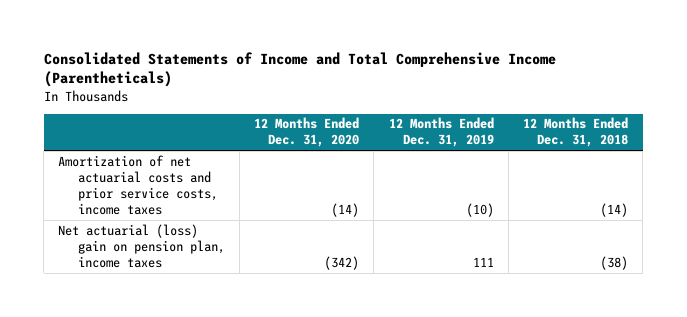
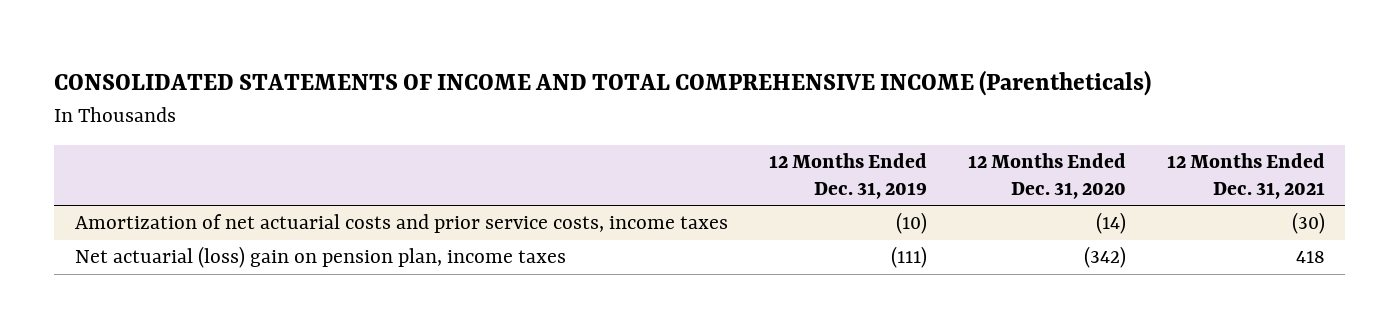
[43,51,556,88] Consolidated Statements of Income and Total Comprehensive Income (Parentheticals) -> [54,70,1152,97] CONSOLIDATED STATEMENTS OF INCOME AND TOTAL COMPREHENSIVE INCOME (Parentheticals)
[523,117,629,148] 12 Months Ended Dec. 31, 2018 -> none
none -> [1166,153,1325,200] 12 Months Ended Dec. 31, 2021
[472,256,494,267] 111 -> [890,246,927,269] (111)

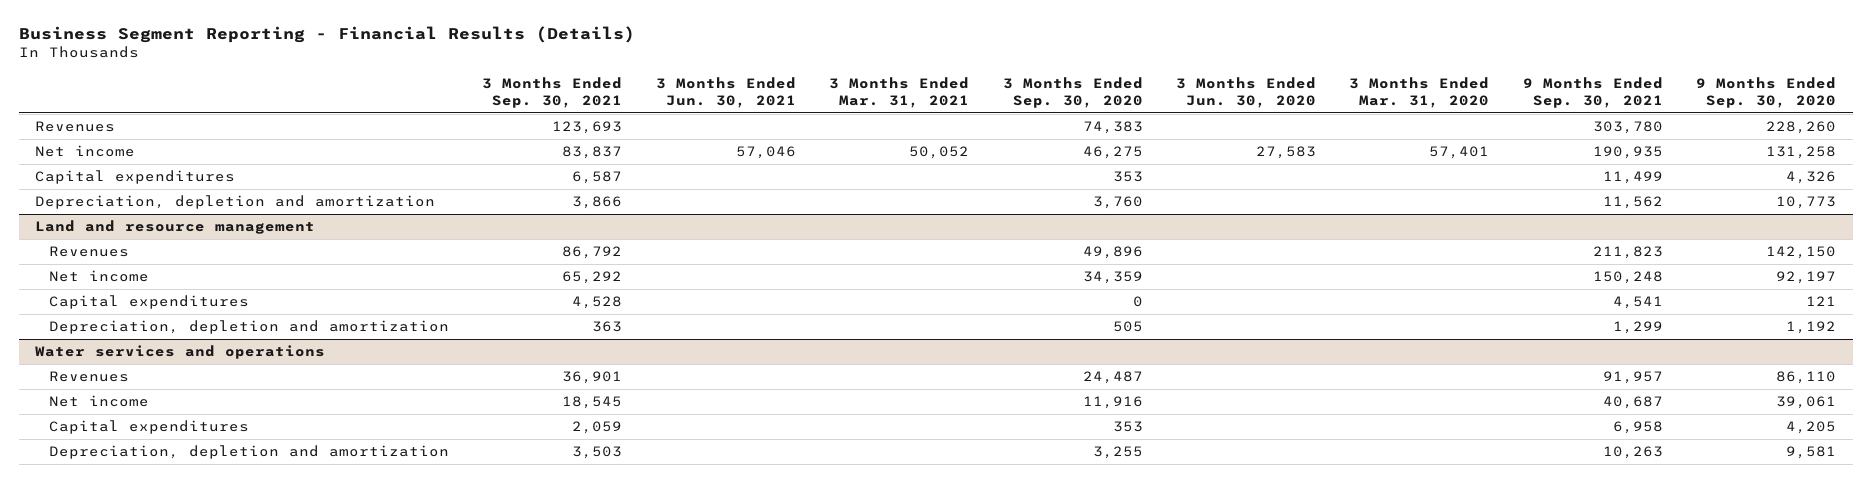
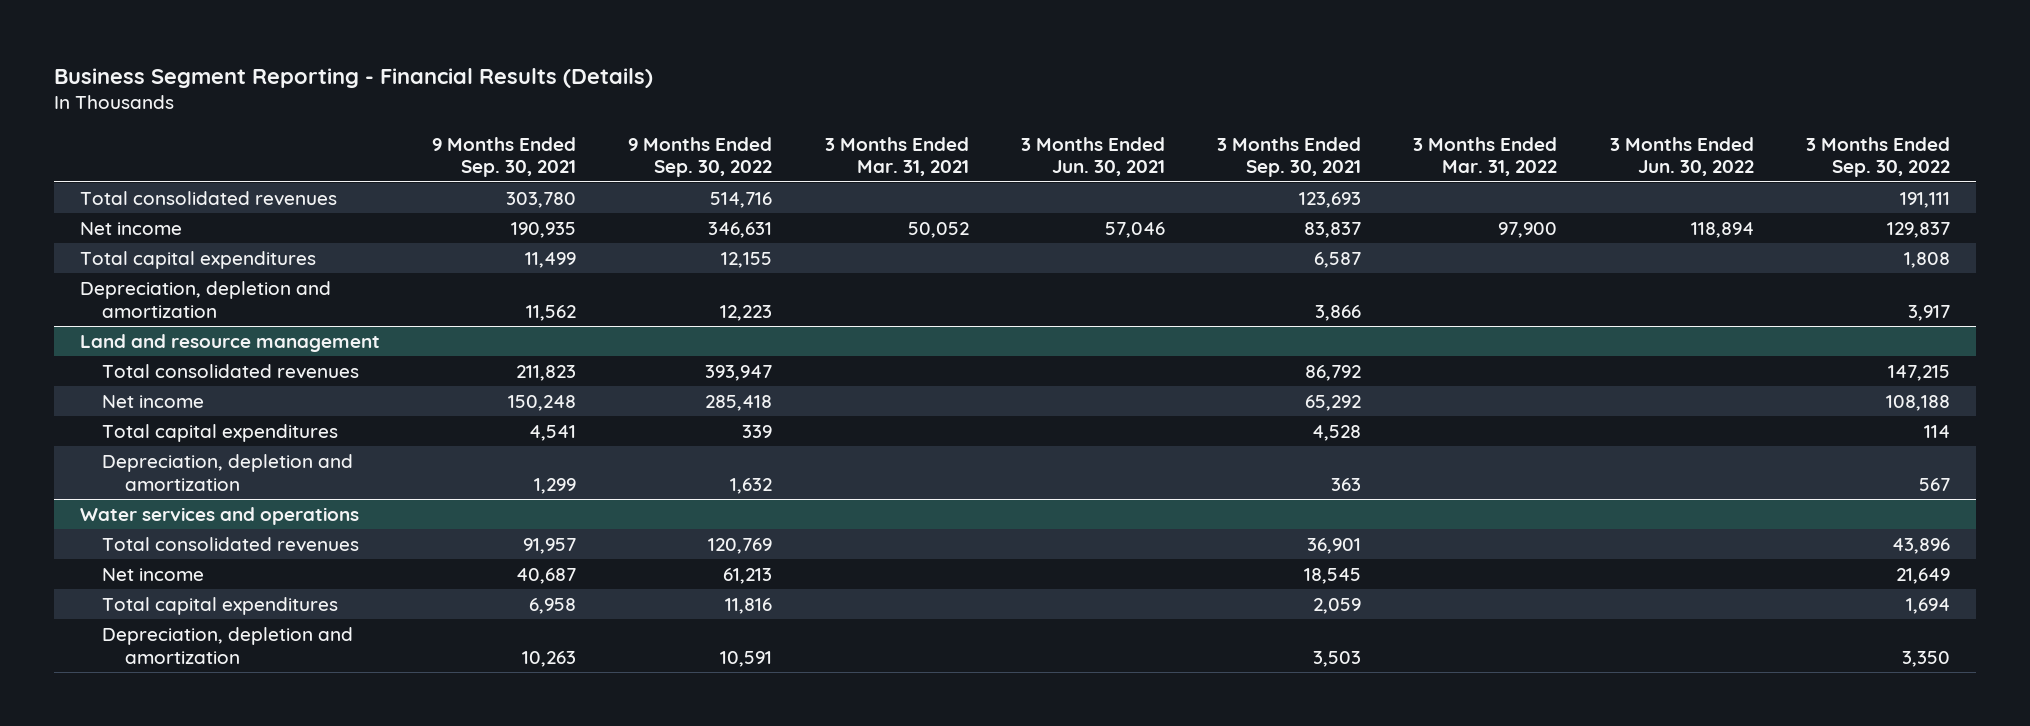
[1002,76,1143,108] 3 Months Ended Sep. 30, 2020 -> none
[1175,76,1316,108] 3 Months Ended Jun. 30, 2020 -> none
[1349,76,1490,108] 3 Months Ended Mar. 31, 2020 -> none
[1696,76,1837,108] 9 Months Ended Sep. 30, 2020 -> none
none -> [628,136,773,178] 9 Months Ended Sep. 30, 2022
none -> [1413,136,1558,177] 3 Months Ended Mar. 31, 2022
none -> [1609,136,1754,177] 3 Months Ended Jun. 30, 2022
none -> [1805,136,1950,178] 3 Months Ended Sep. 30, 2022
[35,121,116,133] Revenues -> [79,190,337,206] Total consolidated revenues
[35,170,236,185] Capital expenditures -> [79,250,316,269] Total capital expenditures
[48,246,129,258] Revenues -> [102,363,360,379] Total consolidated revenues
[48,295,249,310] Capital expenditures -> [102,423,339,442] Total capital expenditures
[48,371,129,383] Revenues -> [102,536,360,552] Total consolidated revenues
[48,420,249,435] Capital expenditures -> [102,596,339,615] Total capital expenditures

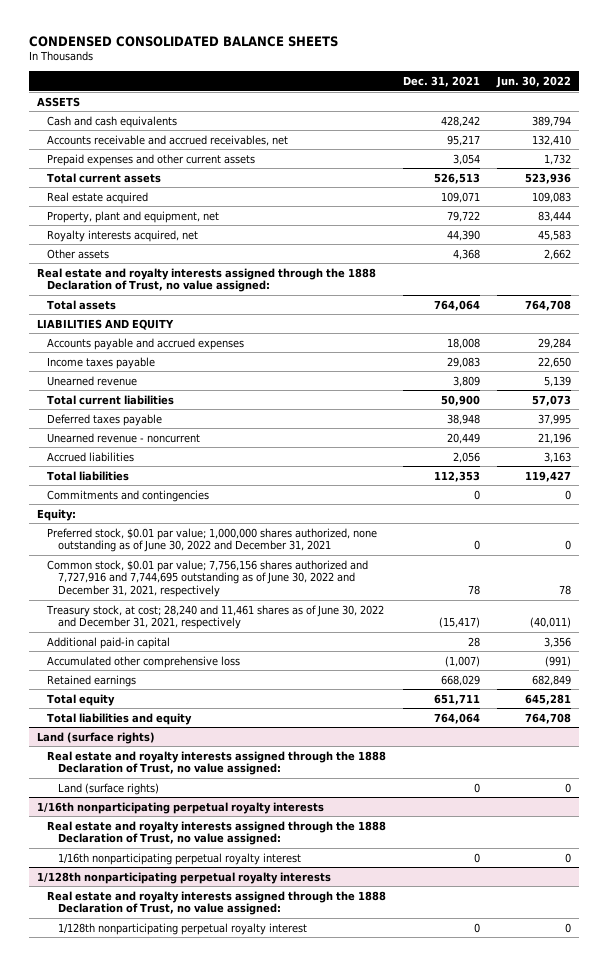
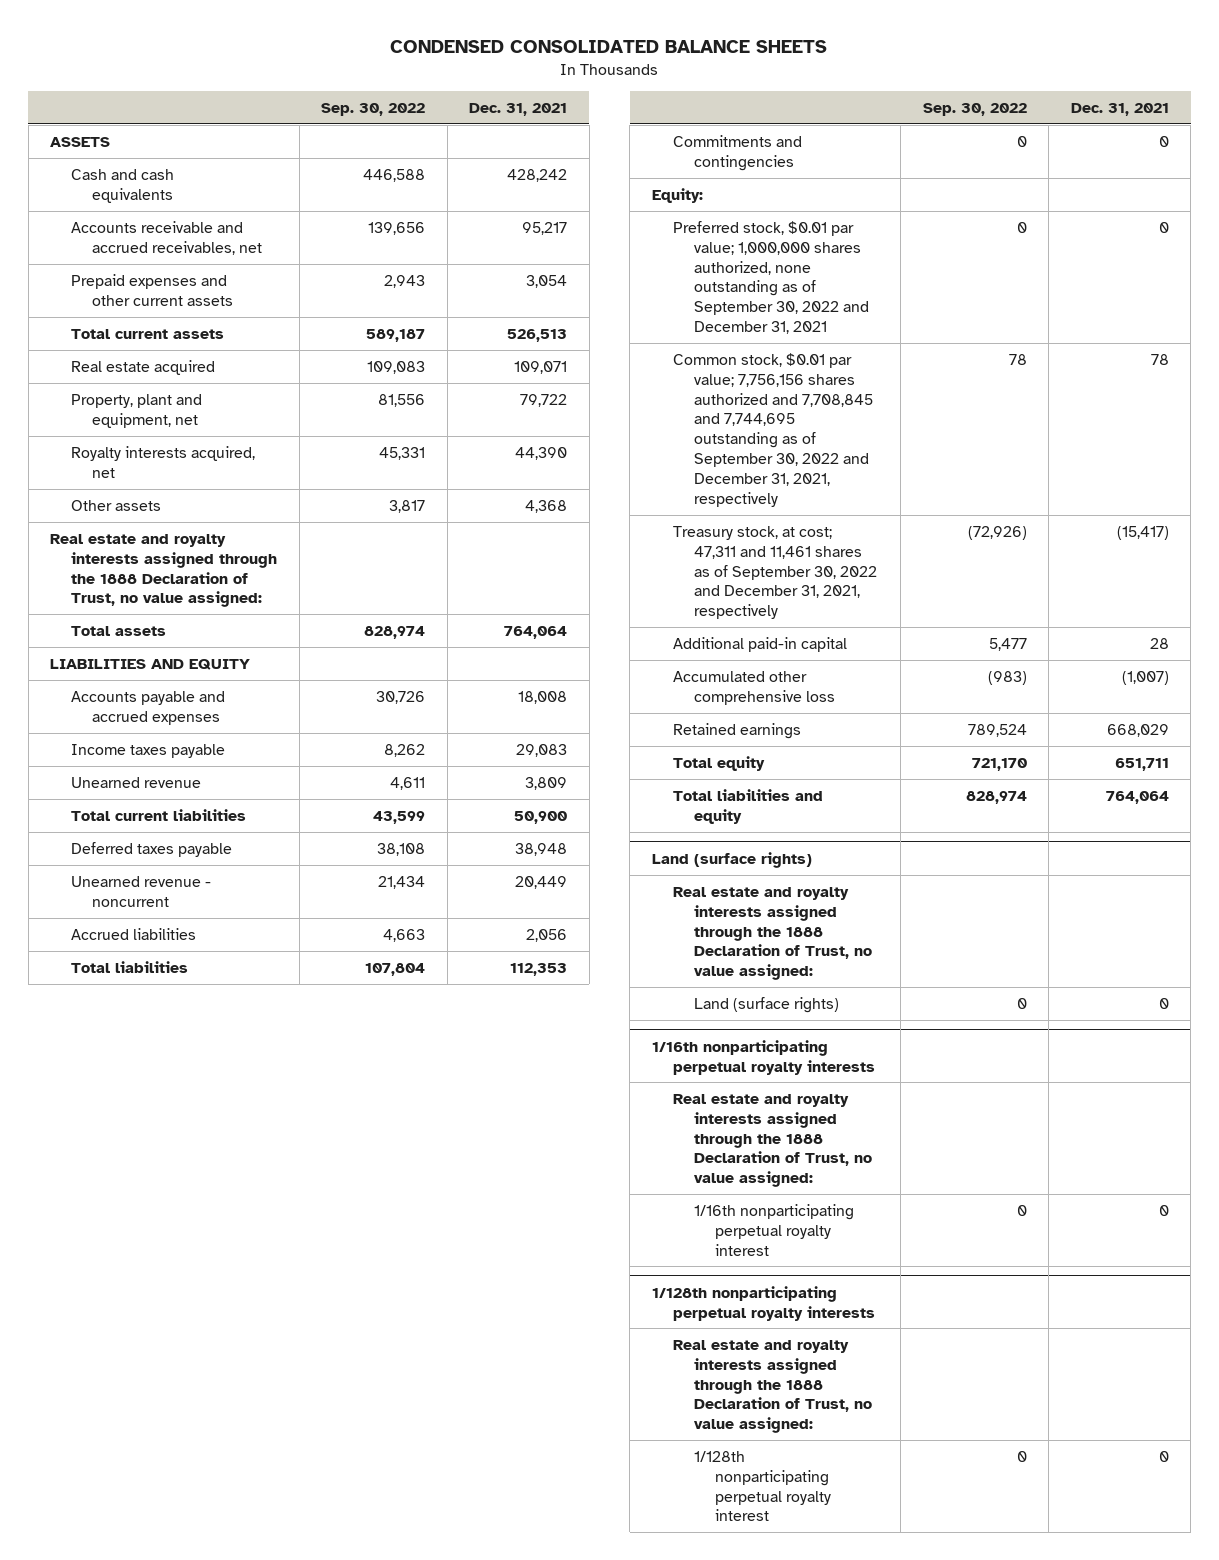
[495,75,571,88] Jun. 30, 2022 -> none
none -> [321,102,426,116] Sep. 30, 2022
[47,527,378,553] Preferred stock, $0.01 par value; 1,000,000 shares authorized, none outstanding as of June 30, 2022 and December 31, 2021 -> [672,220,869,335] Preferred stock, $0.01 par value; 1,000,000 shares authorized, none outstanding as of September 30, 2022 and December 31, 2021
[47,559,369,598] Common stock, $0.01 par value; 7,756,156 shares authorized and 7,727,916 and 7,744,695 outstanding as of June 30, 2022 and December 31, 2021, respectively -> [672,352,873,507] Common stock, $0.01 par value; 7,756,156 shares authorized and 7,708,845 and 7,744,695 outstanding as of September 30, 2022 and December 31, 2021, respectively
[46,604,385,630] Treasury stock, at cost; 28,240 and 11,461 shares as of June 30, 2022 and December 31, 2021, respectively -> [672,525,877,620] Treasury stock, at cost; 47,311 and 11,461 shares as of September 30, 2022 and December 31, 2021, respectively

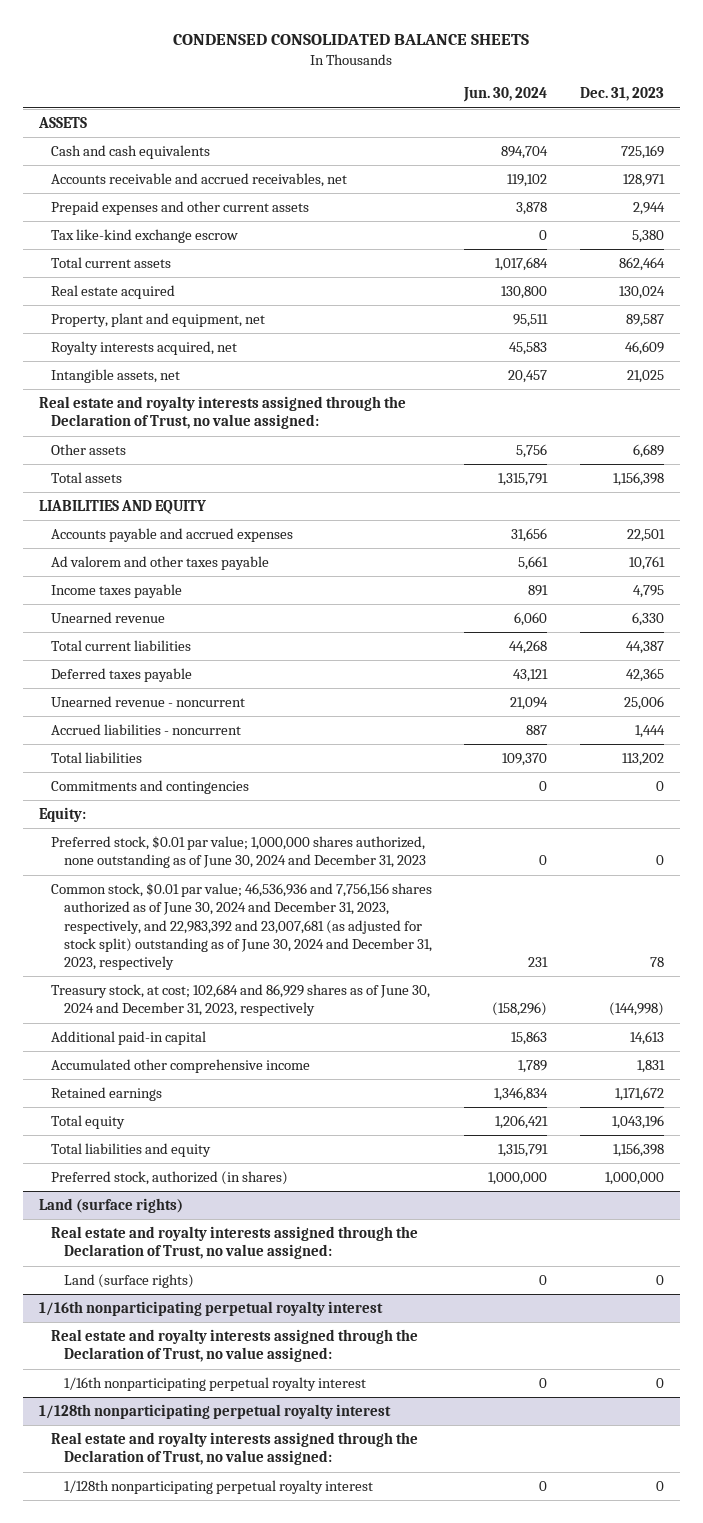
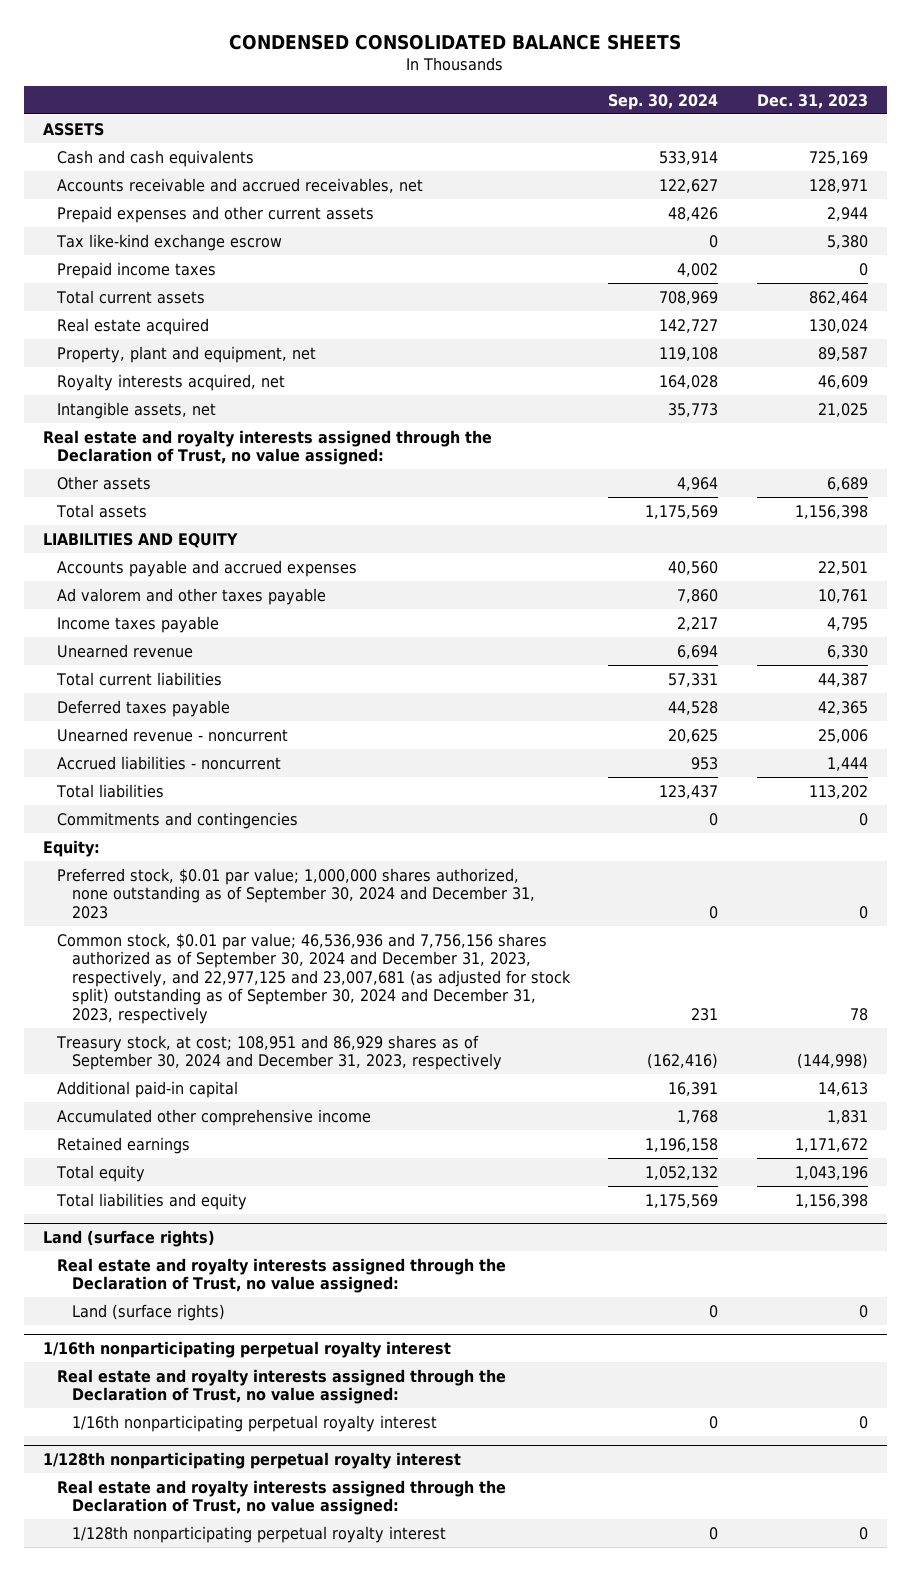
[463,87,548,103] Jun. 30, 2024 -> none
none -> [608,93,719,110] Sep. 30, 2024
none -> [57,261,217,279] Prepaid income taxes
[51,836,426,869] Preferred stock, $0.01 par value; 1,000,000 shares authorized, none outstanding as of June 30, 2024 and December 31, 2023 -> [57,867,535,919] Preferred stock, $0.01 par value; 1,000,000 shares authorized, none outstanding as of September 30, 2024 and December 31, 2023
[51,883,433,971] Common stock, $0.01 par value; 46,536,936 and 7,756,156 shares authorized as of June 30, 2024 and December 31, 2023, respectively, and 22,983,392 and 23,007,681 (as adjusted for stock split) outstanding as of June 30, 2024 and December 31, 2023, respectively -> [57,932,571,1024] Common stock, $0.01 par value; 46,536,936 and 7,756,156 shares authorized as of September 30, 2024 and December 31, 2023, respectively, and 22,977,125 and 23,007,681 (as adjusted for stock split) outstanding as of September 30, 2024 and December 31, 2023, respectively
[51,984,431,1017] Treasury stock, at cost; 102,684 and 86,929 shares as of June 30, 2024 and December 31, 2023, respectively -> [56,1034,502,1071] Treasury stock, at cost; 108,951 and 86,929 shares as of September 30, 2024 and December 31, 2023, respectively
[51,1171,289,1186] Preferred stock, authorized (in shares) -> none

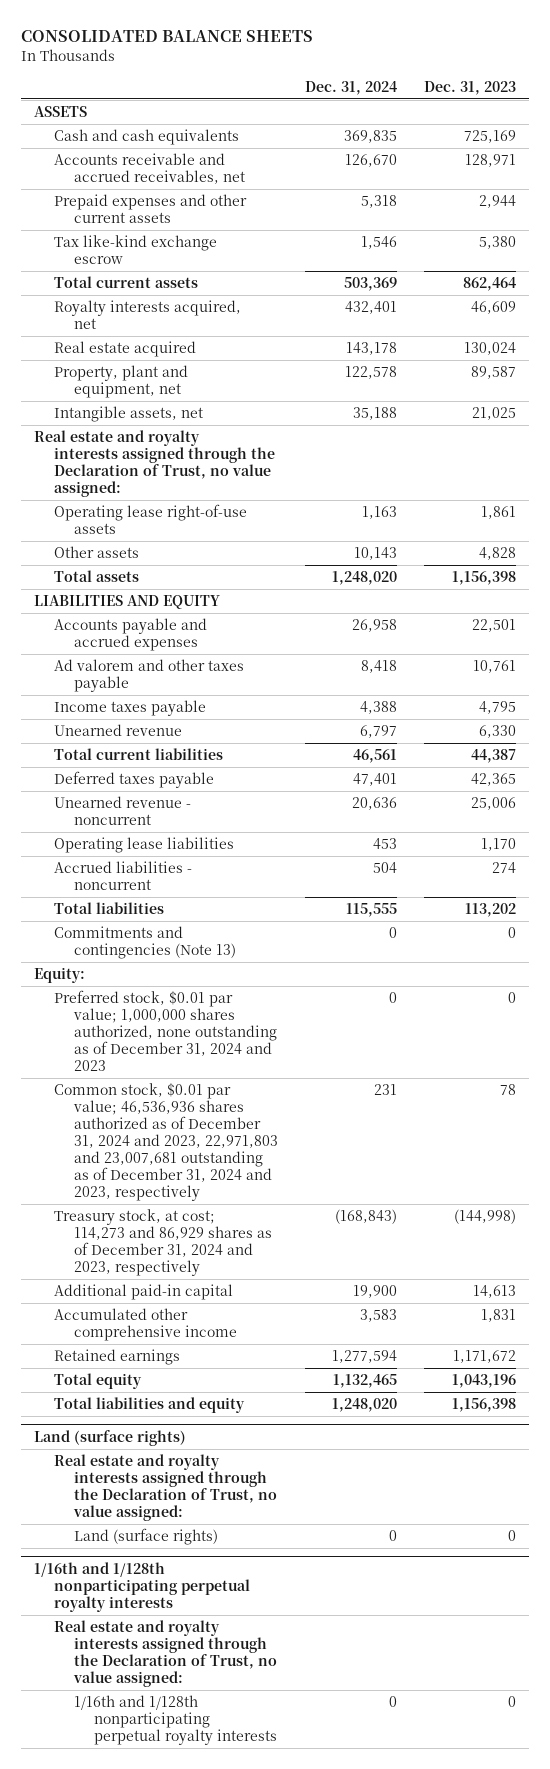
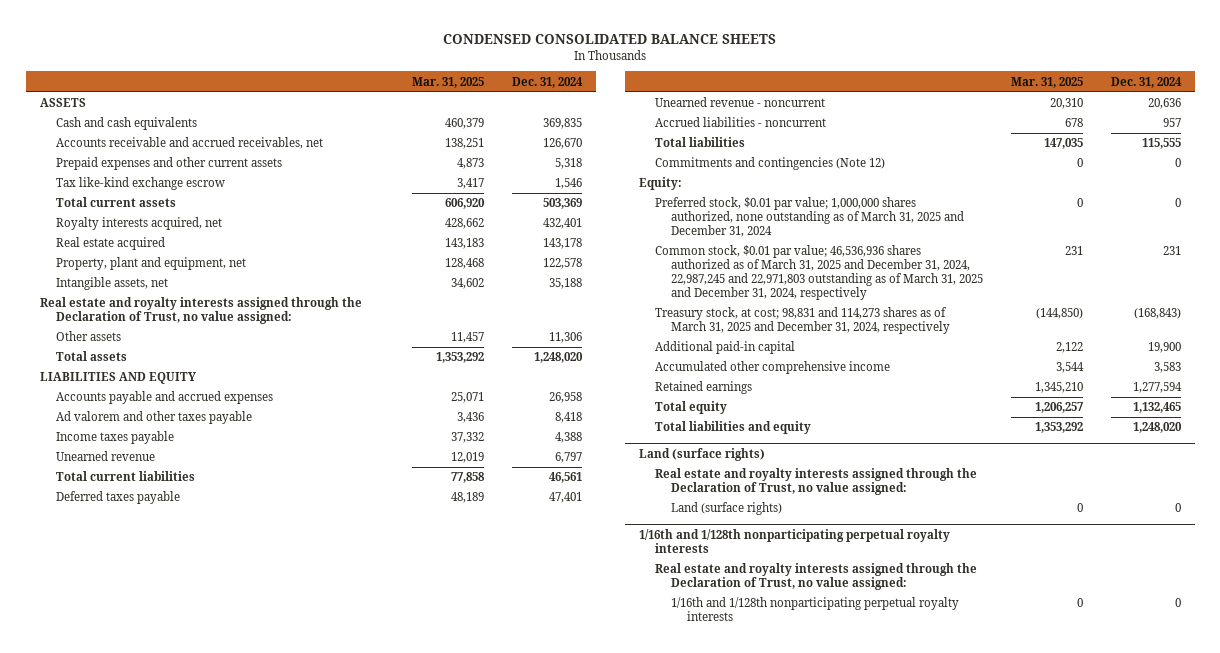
[20,30,313,43] CONSOLIDATED BALANCE SHEETS -> [443,33,777,44] CONDENSED CONSOLIDATED BALANCE SHEETS
[423,80,516,95] Dec. 31, 2023 -> none
none -> [411,76,484,88] Mar. 31, 2025
[54,504,248,535] Operating lease right-of-use assets -> none
[353,547,397,561] 10,143 -> [548,332,582,344] 11,306
[54,837,235,854] Operating lease liabilities -> none
[372,862,397,874] 504 -> [1162,118,1181,128] 957
[54,926,237,960] Commitments and contingencies (Note 13) -> [654,157,885,171] Commitments and contingencies (Note 12)
[54,990,278,1072] Preferred stock, $0.01 par value; 1,000,000 shares authorized, none outstanding as of December 31, 2024 and 2023 -> [654,197,965,238] Preferred stock, $0.01 par value; 1,000,000 shares authorized, none outstanding as of March 31, 2025 and December 31, 2024
[54,1083,279,1202] Common stock, $0.01 par value; 46,536,936 shares authorized as of December 31, 2024 and 2023, 22,971,803 and 23,007,681 outstanding as of December 31, 2024 and 2023, respectively -> [654,245,984,301] Common stock, $0.01 par value; 46,536,936 shares authorized as of March 31, 2025 and December 31, 2024, 22,987,245 and 22,971,803 outstanding as of March 31, 2025 and December 31, 2024, respectively
[54,1209,273,1277] Treasury stock, at cost; 114,273 and 86,929 shares as of December 31, 2024 and 2023, respectively -> [654,307,951,335] Treasury stock, at cost; 98,831 and 114,273 shares as of March 31, 2025 and December 31, 2024, respectively

